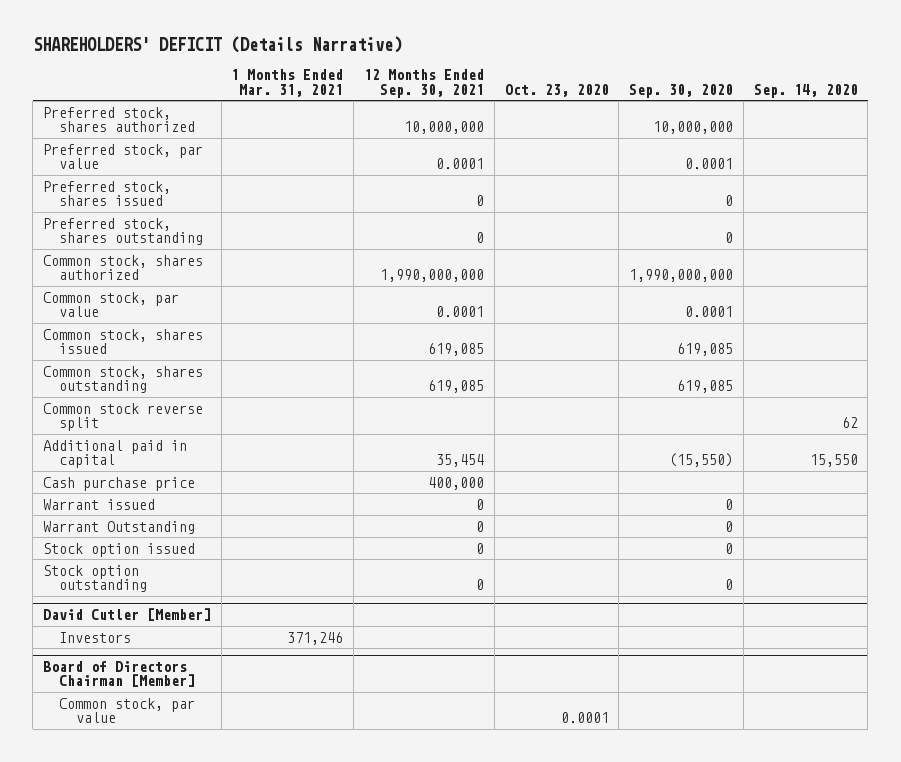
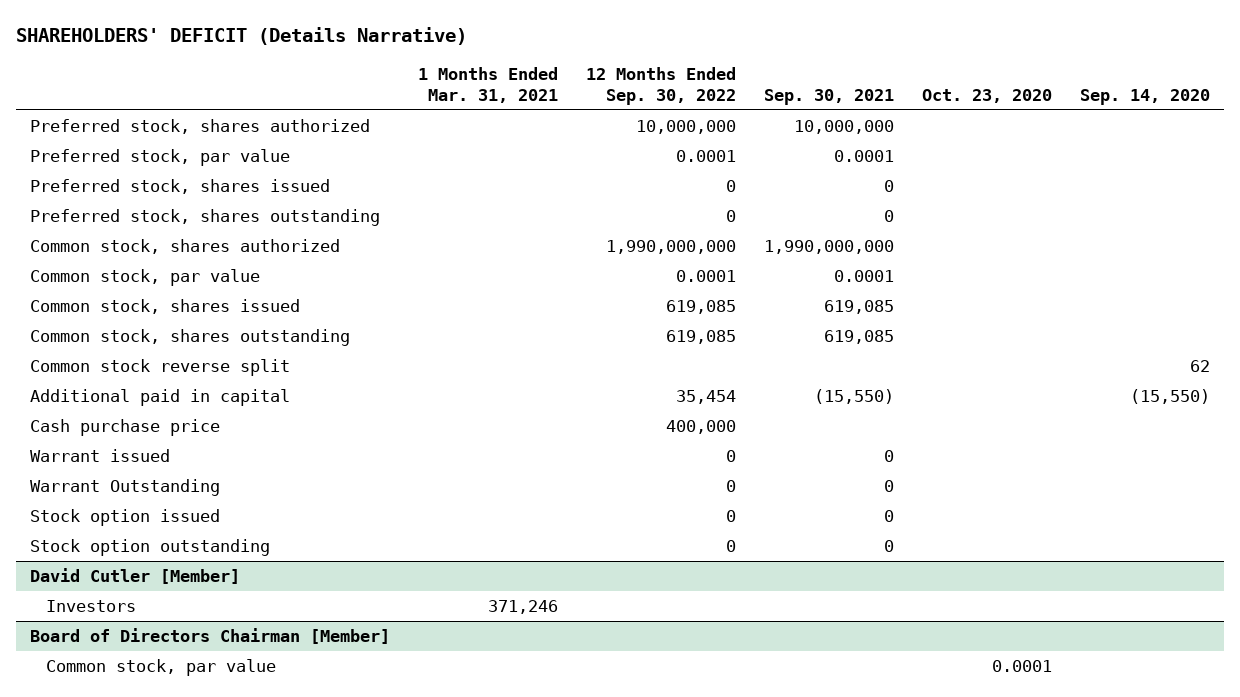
[363,69,484,98] 12 Months Ended Sep. 30, 2021 -> none
[629,83,734,98] Sep. 30, 2020 -> none
none -> [585,66,736,105] 12 Months Ended Sep. 30, 2022
none -> [763,88,894,105] Sep. 30, 2021
[809,454,858,468] 15,550 -> [1129,389,1210,405] (15,550)

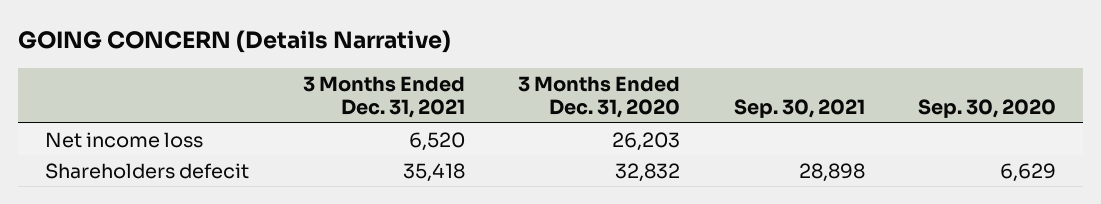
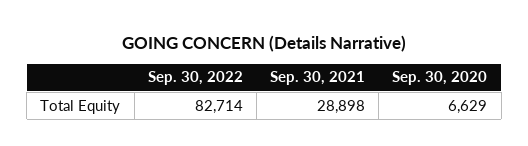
[302,75,465,119] 3 Months Ended Dec. 31, 2021 -> none
[518,75,681,119] 3 Months Ended Dec. 31, 2020 -> none
none -> [147,71,243,86] Sep. 30, 2022
[44,131,203,148] Net income loss -> none
[44,162,249,179] Shareholders defecit -> [40,99,121,114] Total Equity

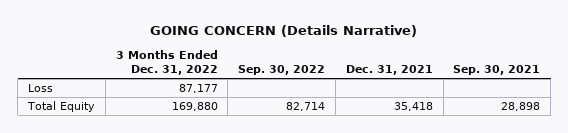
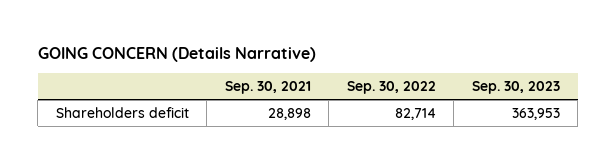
[115,50,218,76] 3 Months Ended Dec. 31, 2022 -> none
[345,65,433,76] Dec. 31, 2021 -> none
none -> [471,81,560,95] Sep. 30, 2023
[27,84,53,93] Loss -> none
[26,101,95,113] Total Equity -> [55,107,189,119] Shareholders deficit

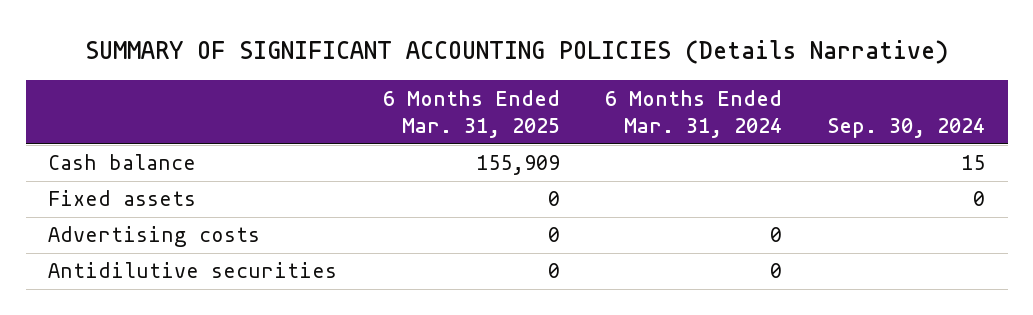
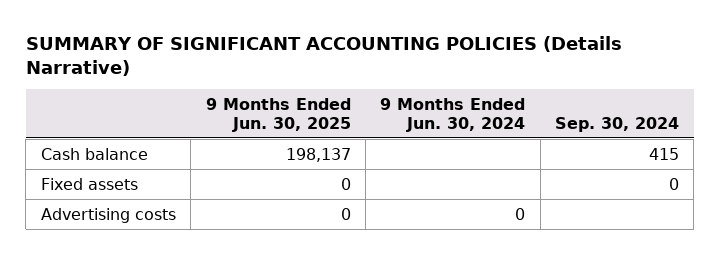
[382,89,560,139] 6 Months Ended Mar. 31, 2025 -> none
[604,89,782,139] 6 Months Ended Mar. 31, 2024 -> none
none -> [205,97,351,132] 9 Months Ended Jun. 30, 2025
none -> [380,97,526,132] 9 Months Ended Jun. 30, 2024
[961,155,986,171] 15 -> [649,147,680,160] 415
[48,262,338,279] Antidilutive securities -> none

